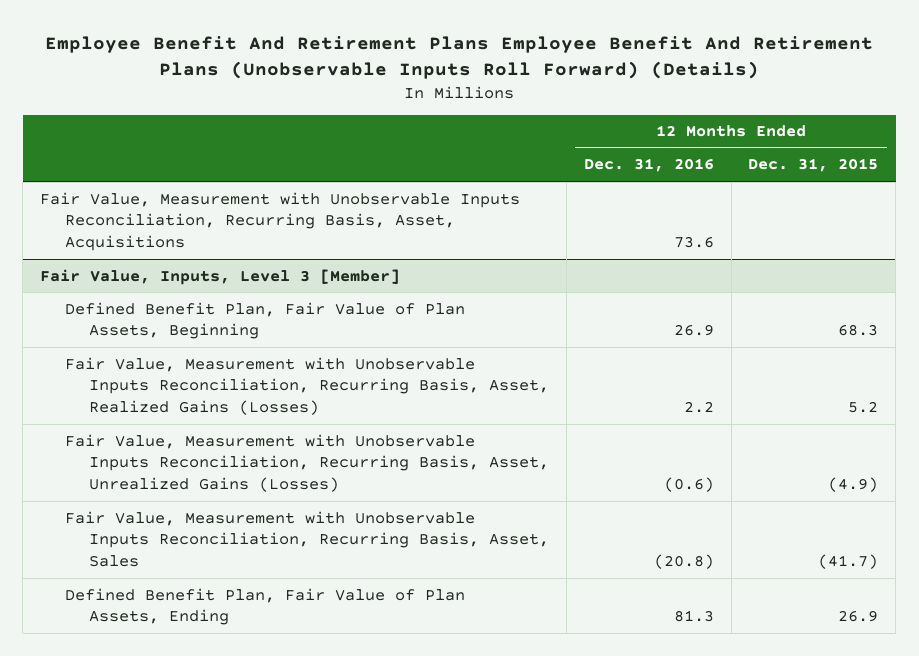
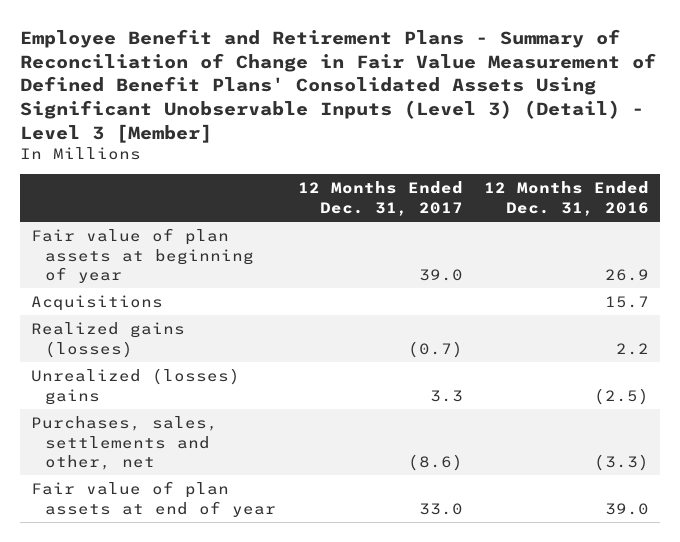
[45,36,874,80] Employee Benefit And Retirement Plans Employee Benefit And Retirement Plans (Unobservable Inputs Roll Forward) (Details) -> [20,29,657,143] Employee Benefit and Retirement Plans - Summary of Reconciliation of Change in Fair Value Measurement of Defined Benefit Plans' Consolidated Assets Using Significant Unobservable Inputs (Level 3) (Detail) - Level 3 [Member]
[748,158,879,173] Dec. 31, 2015 -> none
none -> [297,181,463,216] 12 Months Ended Dec. 31, 2017
[40,191,521,252] Fair Value, Measurement with Unobservable Inputs Reconciliation, Recurring Basis, Asset, Acquisitions -> none
[40,268,401,285] Fair Value, Inputs, Level 3 [Member] -> none
[64,510,550,568] Fair Value, Measurement with Unobservable Inputs Reconciliation, Recurring Basis, Asset, Sales -> none
[64,301,465,340] Defined Benefit Plan, Fair Value of Plan Assets, Beginning -> [31,227,255,284] Fair value of plan assets at beginning of year
none -> [31,294,164,311] Acquisitions
[64,356,550,416] Fair Value, Measurement with Unobservable Inputs Reconciliation, Recurring Basis, Asset, Realized Gains (Losses) -> [31,321,186,358] Realized gains (losses)
[64,433,550,493] Fair Value, Measurement with Unobservable Inputs Reconciliation, Recurring Basis, Asset, Unrealized Gains (Losses) -> [31,367,241,405] Unrealized (losses) gains
[663,477,714,493] (0.6) -> [594,387,650,405] (2.5)
none -> [31,415,219,471] Purchases, sales, settlements and other, net
[64,587,465,626] Defined Benefit Plan, Fair Value of Plan Assets, Ending -> [31,480,277,517] Fair value of plan assets at end of year
[673,610,714,623] 81.3 -> [605,502,650,515] 39.0

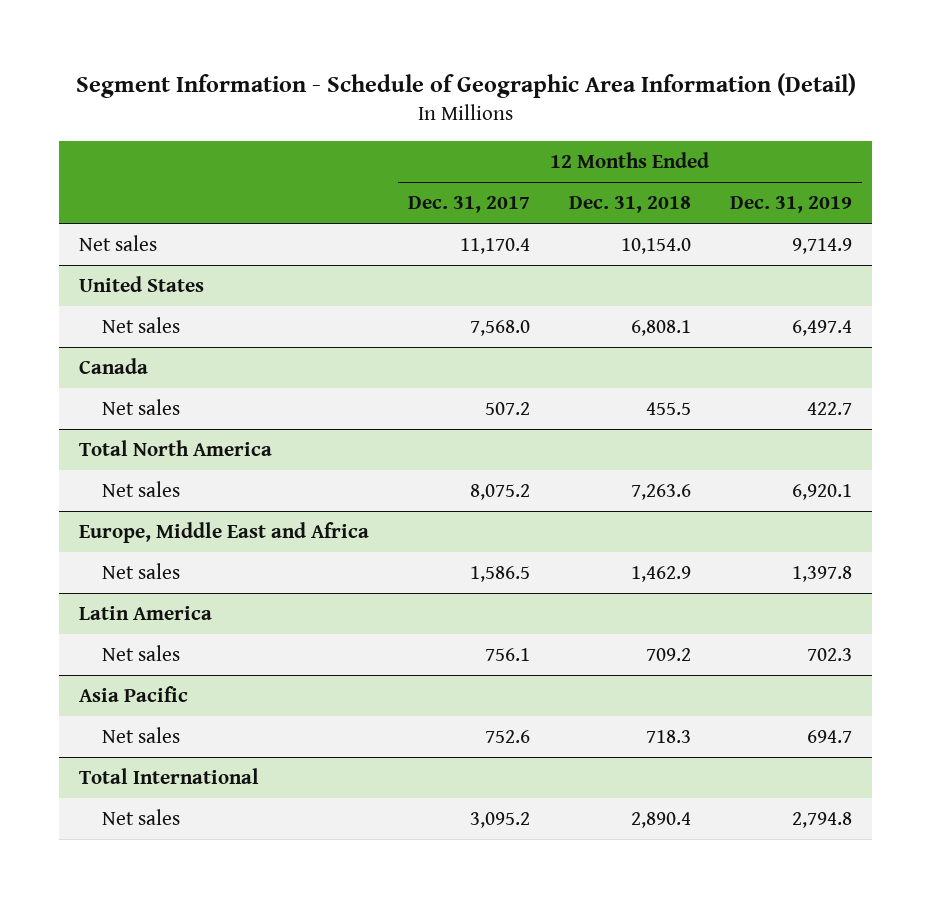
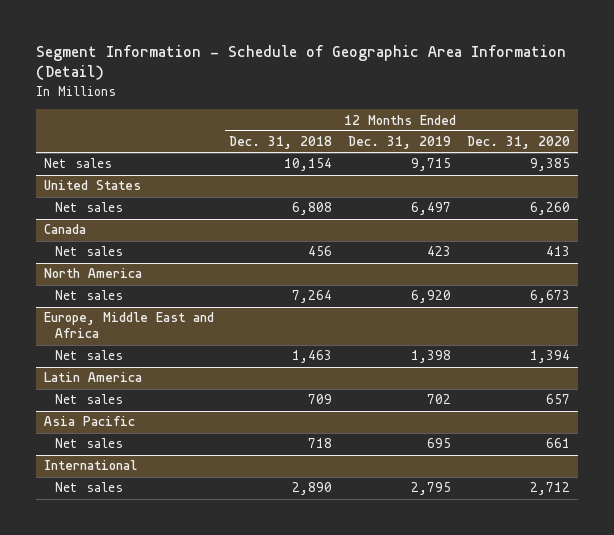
[407,196,530,214] Dec. 31, 2017 -> none
none -> [466,136,570,150] Dec. 31, 2020
[621,237,692,254] 10,154.0 -> [284,158,333,172] 10,154
[792,237,853,254] 9,714.9 -> [411,158,452,172] 9,715
[631,319,692,336] 6,808.1 -> [292,202,333,216] 6,808
[792,319,853,336] 6,497.4 -> [411,202,452,216] 6,497
[646,401,692,415] 455.5 -> [308,246,333,257] 456
[807,401,853,415] 422.7 -> [427,246,452,257] 423
[78,439,272,456] Total North America -> [43,268,142,279] North America
[631,483,692,500] 7,263.6 -> [292,290,333,304] 7,264
[792,483,853,500] 6,920.1 -> [411,290,452,304] 6,920
[631,565,692,582] 1,462.9 -> [292,350,333,364] 1,463
[792,565,853,582] 1,397.8 -> [411,350,452,364] 1,398
[646,647,692,661] 709.2 -> [308,394,333,405] 709
[807,647,853,661] 702.3 -> [427,394,452,405] 702
[646,729,692,743] 718.3 -> [308,438,333,449] 718
[807,729,853,743] 694.7 -> [427,438,452,449] 695
[78,767,259,784] Total International -> [43,460,137,471] International
[631,811,692,828] 2,890.4 -> [292,482,333,496] 2,890
[792,811,853,828] 2,794.8 -> [411,482,452,496] 2,795

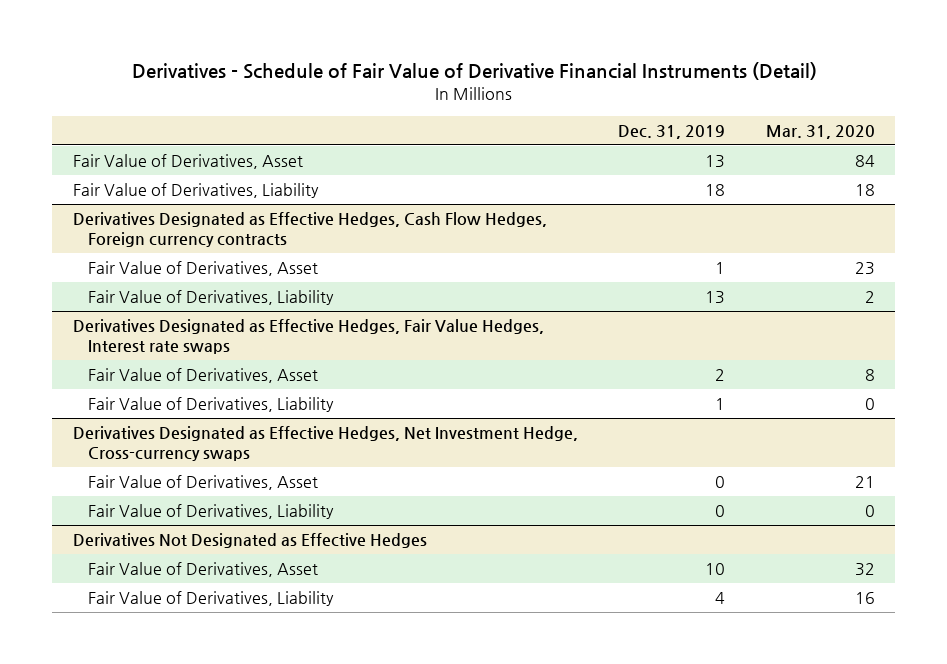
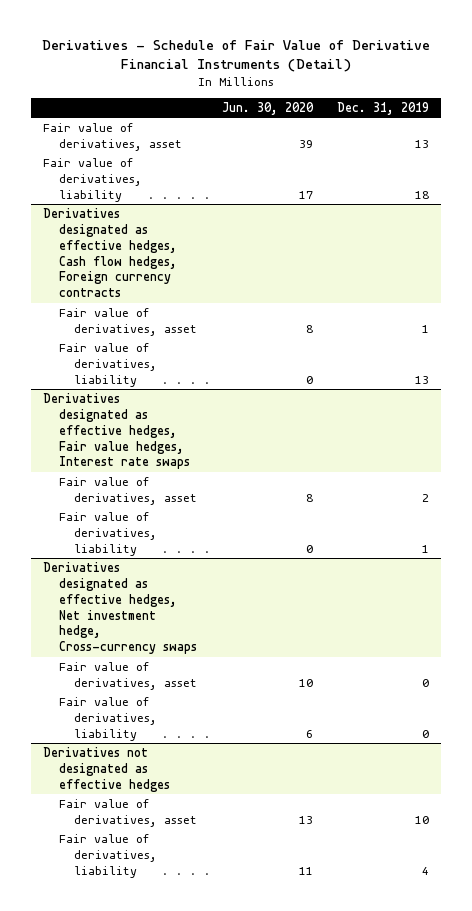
[765,124,875,139] Mar. 31, 2020 -> none
none -> [221,101,314,115] Jun. 30, 2020
[72,154,303,170] Fair Value of Derivatives, Asset -> [43,122,182,151] Fair value of derivatives, asset
[72,183,319,199] Fair Value of Derivatives, Liability -> [43,157,142,202] Fair value of derivatives, liability
[72,212,547,248] Derivatives Designated as Effective Hedges, Cash Flow Hedges, Foreign currency contracts -> [43,207,177,298] Derivatives designated as effective hedges, Cash flow hedges, Foreign currency contracts
[88,261,319,277] Fair Value of Derivatives, Asset -> [58,307,198,336] Fair value of derivatives, asset
[88,290,335,306] Fair Value of Derivatives, Liability -> [58,342,158,387] Fair value of derivatives, liability
[72,319,544,355] Derivatives Designated as Effective Hedges, Fair Value Hedges, Interest rate swaps -> [43,392,190,470] Derivatives designated as effective hedges, Fair value hedges, Interest rate swaps
[88,368,319,384] Fair Value of Derivatives, Asset -> [58,476,198,505] Fair value of derivatives, asset
[88,397,335,413] Fair Value of Derivatives, Liability -> [58,511,158,556] Fair value of derivatives, liability
[72,426,578,462] Derivatives Designated as Effective Hedges, Net Investment Hedge, Cross-currency swaps -> [43,561,197,655] Derivatives designated as effective hedges, Net investment hedge, Cross-currency swaps
[88,475,319,491] Fair Value of Derivatives, Asset -> [58,661,198,690] Fair value of derivatives, asset
[88,504,335,520] Fair Value of Derivatives, Liability -> [58,696,158,741] Fair value of derivatives, liability
[72,533,427,549] Derivatives Not Designated as Effective Hedges -> [43,746,170,792] Derivatives not designated as effective hedges
[88,562,319,578] Fair Value of Derivatives, Asset -> [58,798,198,827] Fair value of derivatives, asset
[88,591,335,607] Fair Value of Derivatives, Liability -> [58,833,158,878] Fair value of derivatives, liability

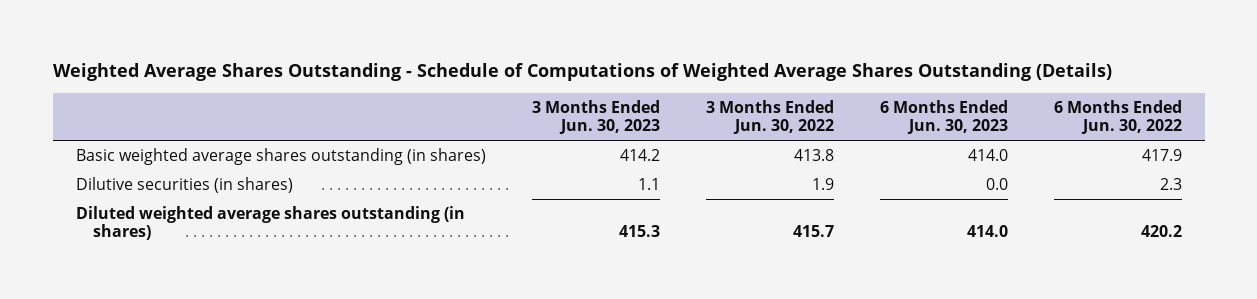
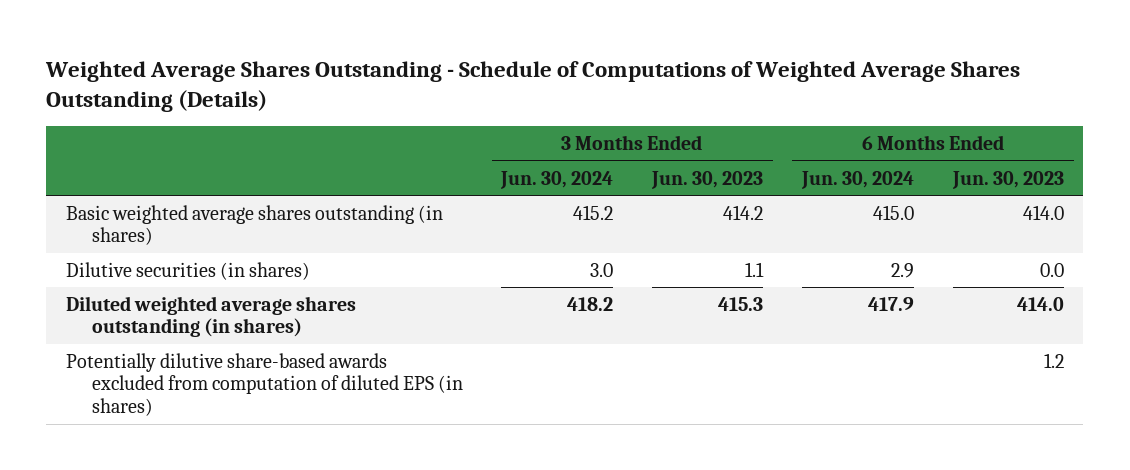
[705,99,834,135] 3 Months Ended Jun. 30, 2022 -> none
[1053,99,1182,135] 6 Months Ended Jun. 30, 2022 -> none
none -> [500,170,614,189] Jun. 30, 2024
none -> [801,170,915,189] Jun. 30, 2024
none -> [65,352,463,416] Potentially dilutive share-based awards excluded from computation of diluted EPS (in shares)

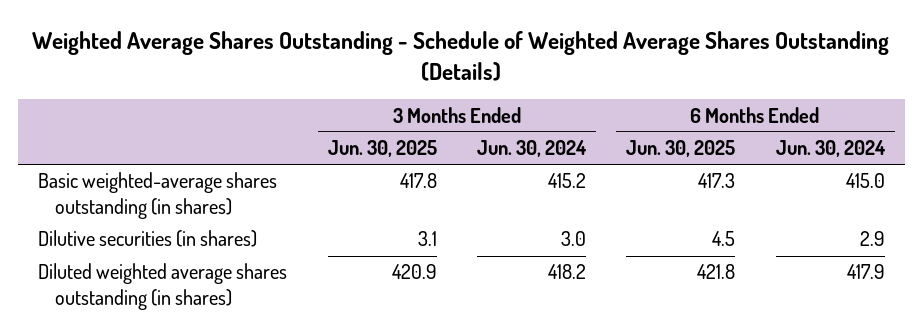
[45,60,1021,112] Weighted Average Shares Outstanding - Schedule of Computations of Weighted Average Shares Outstanding (Details) -> [32,30,890,81] Weighted Average Shares Outstanding - Schedule of Weighted Average Shares Outstanding (Details)
[651,170,764,189] Jun. 30, 2023 -> none
[952,170,1065,189] Jun. 30, 2023 -> none
none -> [327,140,437,158] Jun. 30, 2025
none -> [626,140,736,158] Jun. 30, 2025
[65,204,443,246] Basic weighted average shares outstanding (in shares) -> [38,172,278,220] Basic weighted-average shares outstanding (in shares)
[65,352,463,416] Potentially dilutive share-based awards excluded from computation of diluted EPS (in shares) -> none

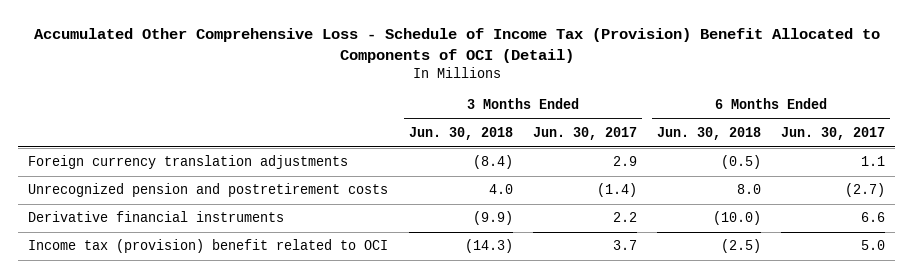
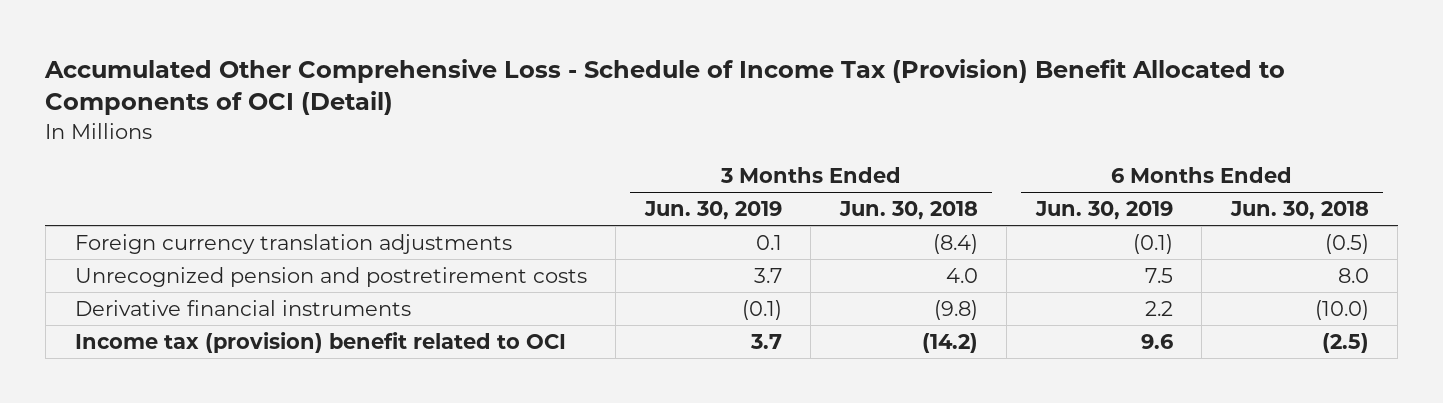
[532,127,637,141] Jun. 30, 2017 -> none
[781,127,886,141] Jun. 30, 2017 -> none
none -> [643,201,782,221] Jun. 30, 2019
none -> [1034,201,1173,221] Jun. 30, 2019
[472,211,513,226] (9.9) -> [933,299,978,320] (9.8)
[464,239,513,254] (14.3) -> [921,332,978,353] (14.2)

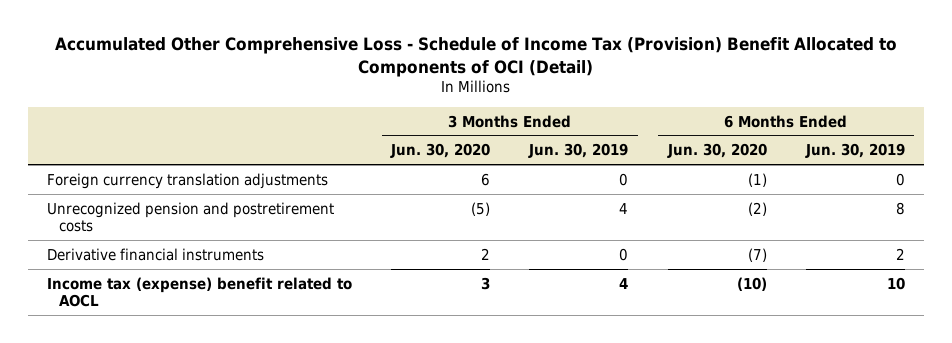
[838,201,978,221] Jun. 30, 2018 -> none
[1229,201,1369,221] Jun. 30, 2018 -> none
none -> [390,143,491,159] Jun. 30, 2020
none -> [666,143,767,159] Jun. 30, 2020
[755,234,782,250] 0.1 -> [619,172,629,186] 0
[1132,233,1173,254] (0.1) -> [895,172,905,186] 0
[753,267,782,283] 3.7 -> [619,202,629,214] 4
[1144,267,1173,283] 7.5 -> [895,201,905,215] 8
[741,299,782,320] (0.1) -> [619,247,629,261] 0
[1144,300,1173,316] 2.2 -> [895,247,905,260] 2
[74,331,566,353] Income tax (provision) benefit related to OCI -> [47,276,353,308] Income tax (expense) benefit related to AOCL
[749,333,782,349] 3.7 -> [619,277,629,289] 4
[1140,333,1173,349] 9.6 -> [886,276,905,290] 10

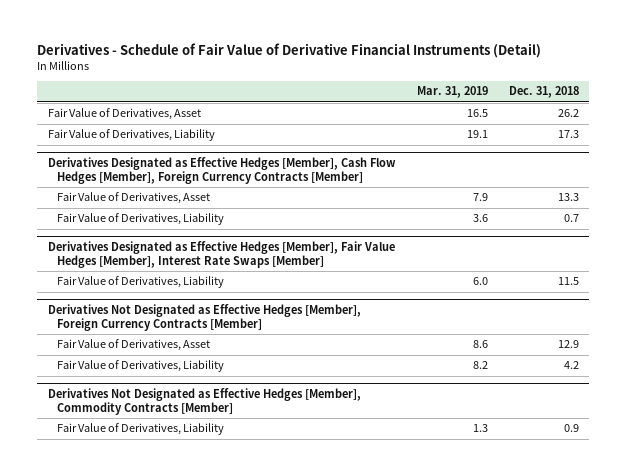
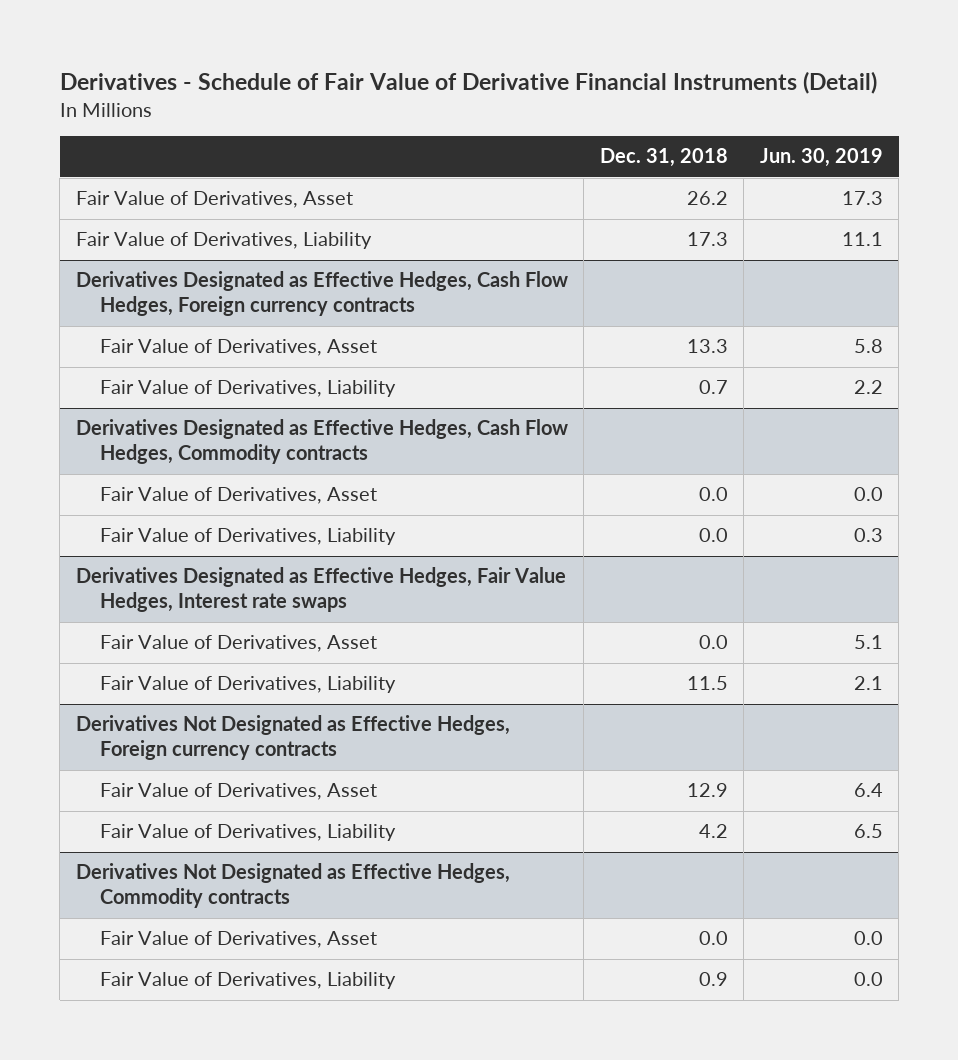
[416,86,488,99] Mar. 31, 2019 -> none
none -> [759,148,883,168] Jun. 30, 2019
[47,156,396,184] Derivatives Designated as Effective Hedges [Member], Cash Flow Hedges [Member], Foreign Currency Contracts [Member] -> [75,271,568,317] Derivatives Designated as Effective Hedges, Cash Flow Hedges, Foreign currency contracts
none -> [75,419,568,465] Derivatives Designated as Effective Hedges, Cash Flow Hedges, Commodity contracts
none -> [99,487,377,505] Fair Value of Derivatives, Asset
none -> [99,528,396,546] Fair Value of Derivatives, Liability
[47,240,395,268] Derivatives Designated as Effective Hedges [Member], Fair Value Hedges [Member], Interest Rate Swaps [Member] -> [75,567,566,613] Derivatives Designated as Effective Hedges, Fair Value Hedges, Interest rate swaps
none -> [99,635,377,653] Fair Value of Derivatives, Asset
[47,303,361,331] Derivatives Not Designated as Effective Hedges [Member], Foreign Currency Contracts [Member] -> [75,715,510,761] Derivatives Not Designated as Effective Hedges, Foreign currency contracts
[47,387,361,415] Derivatives Not Designated as Effective Hedges [Member], Commodity Contracts [Member] -> [75,863,510,909] Derivatives Not Designated as Effective Hedges, Commodity contracts
none -> [99,931,377,949] Fair Value of Derivatives, Asset

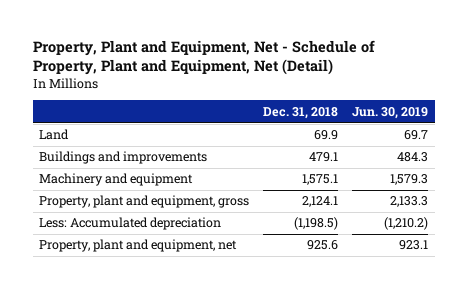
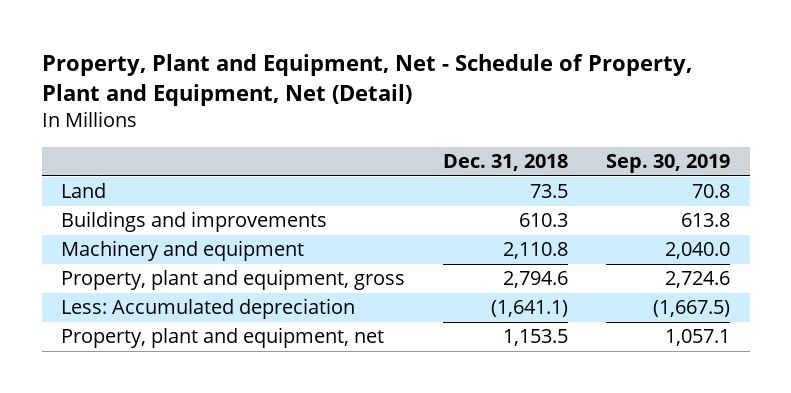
[351,106,428,119] Jun. 30, 2019 -> none
none -> [606,154,731,174] Sep. 30, 2019
[314,130,339,141] 69.9 -> [530,184,569,199] 73.5
[309,152,339,163] 479.1 -> [519,213,569,228] 610.3
[302,174,339,186] 1,575.1 -> [503,242,569,260] 2,110.8
[302,196,339,208] 2,124.1 -> [503,271,569,289] 2,794.6
[294,217,339,231] (1,198.5) -> [491,300,569,318] (1,641.1)
[307,240,339,251] 925.6 -> [503,329,569,347] 1,153.5

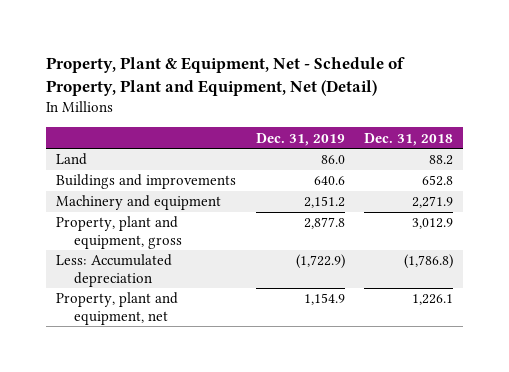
[41,54,692,107] Property, Plant and Equipment, Net - Schedule of Property, Plant and Equipment, Net (Detail) -> [45,56,405,97] Property, Plant & Equipment, Net - Schedule of Property, Plant and Equipment, Net (Detail)
[606,154,731,174] Sep. 30, 2019 -> none
none -> [255,132,345,146] Dec. 31, 2019
[530,184,569,199] 73.5 -> [429,155,454,166] 88.2
[519,213,569,228] 610.3 -> [422,175,454,187] 652.8
[503,242,569,260] 2,110.8 -> [412,196,454,209] 2,271.9
[503,271,569,289] 2,794.6 -> [412,218,454,230] 3,012.9
[491,300,569,318] (1,641.1) -> [404,254,454,270] (1,786.8)
[503,329,569,347] 1,153.5 -> [412,294,454,306] 1,226.1

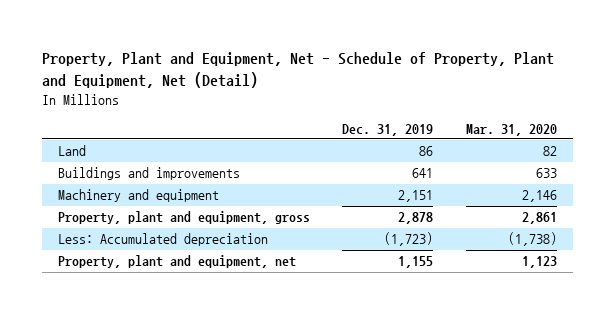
[45,56,405,97] Property, Plant & Equipment, Net - Schedule of Property, Plant and Equipment, Net (Detail) -> [41,52,554,88] Property, Plant and Equipment, Net - Schedule of Property, Plant and Equipment, Net (Detail)
[364,132,454,146] Dec. 31, 2018 -> none
none -> [465,123,557,136] Mar. 31, 2020
[320,155,345,165] 86.0 -> [419,146,434,157] 86
[313,176,345,186] 640.6 -> [412,168,434,179] 641
[303,196,345,209] 2,151.2 -> [398,190,434,203] 2,151
[303,217,345,230] 2,877.8 -> [398,212,434,225] 2,878
[295,254,345,270] (1,722.9) -> [384,232,434,247] (1,723)
[303,293,345,306] 1,154.9 -> [398,256,434,269] 1,155

